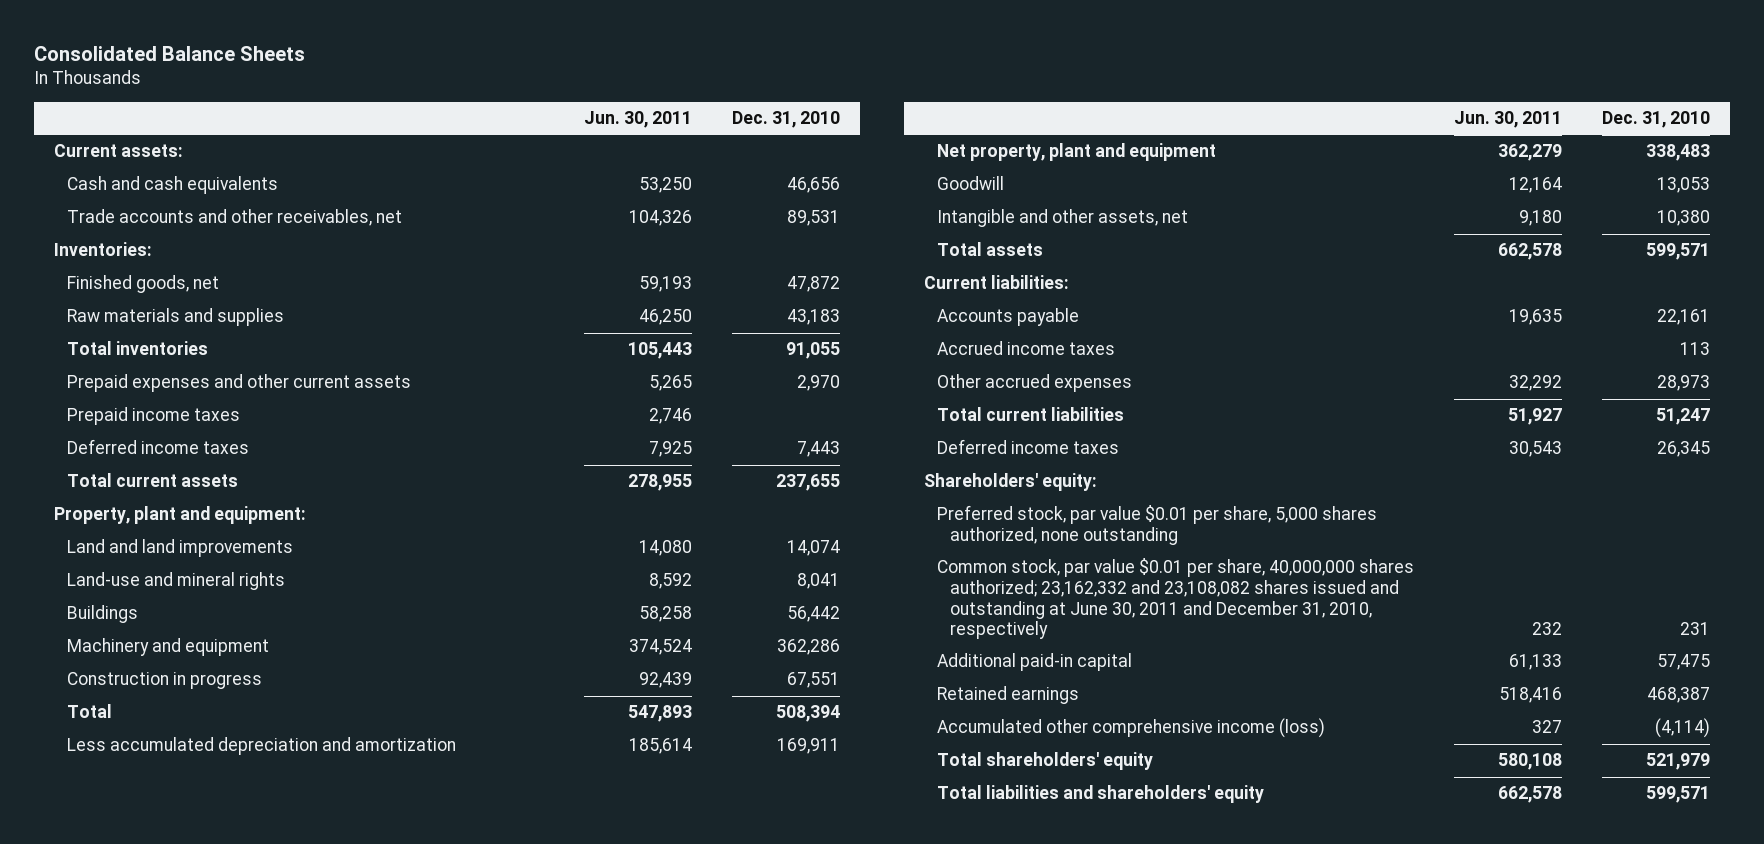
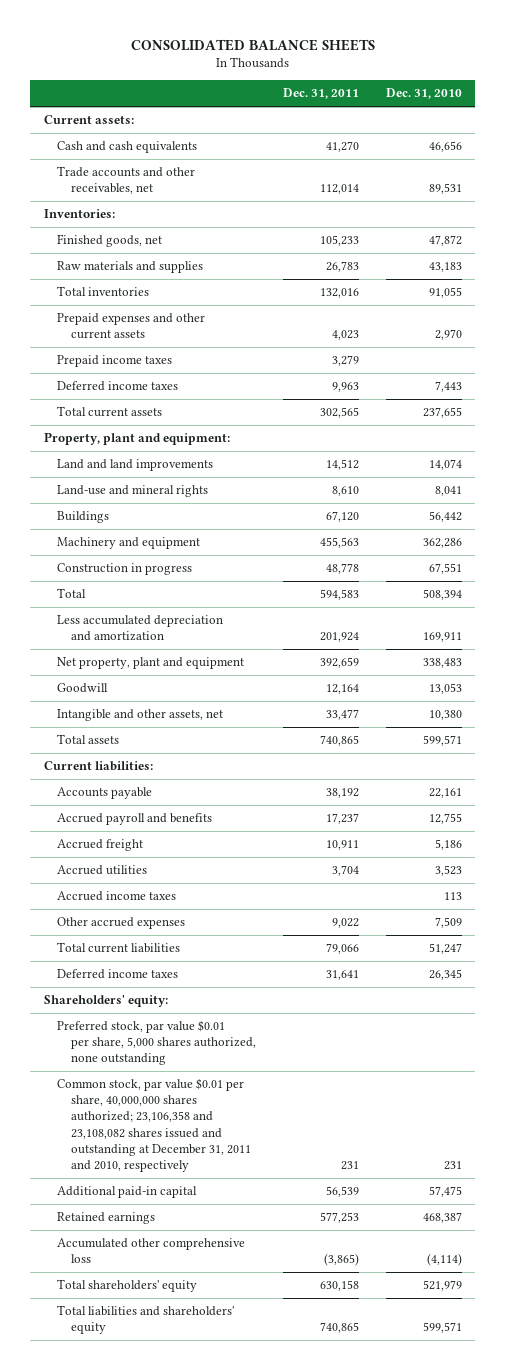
[33,45,305,61] Consolidated Balance Sheets -> [130,39,375,52] CONSOLIDATED BALANCE SHEETS
[583,111,692,129] Jun. 30, 2011 -> none
none -> [282,88,359,100] Dec. 31, 2011
none -> [57,813,213,826] Accrued payroll and benefits
none -> [57,839,144,852] Accrued freight
none -> [57,865,148,876] Accrued utilities
[1657,375,1711,392] 28,973 -> [434,917,462,929] 7,509
[937,558,1415,640] Common stock, par value $0.01 per share, 40,000,000 shares authorized; 23,162,332 and 23,108,082 shares issued and outstanding at June 30, 2011 and December 31, 2010, respectively -> [57,1078,252,1172] Common stock, par value $0.01 per share, 40,000,000 shares authorized; 23,106,358 and 23,108,082 shares issued and outstanding at December 31, 2011 and 2010, respectively
[937,718,1326,739] Accumulated other comprehensive income (loss) -> [57,1238,246,1264] Accumulated other comprehensive loss

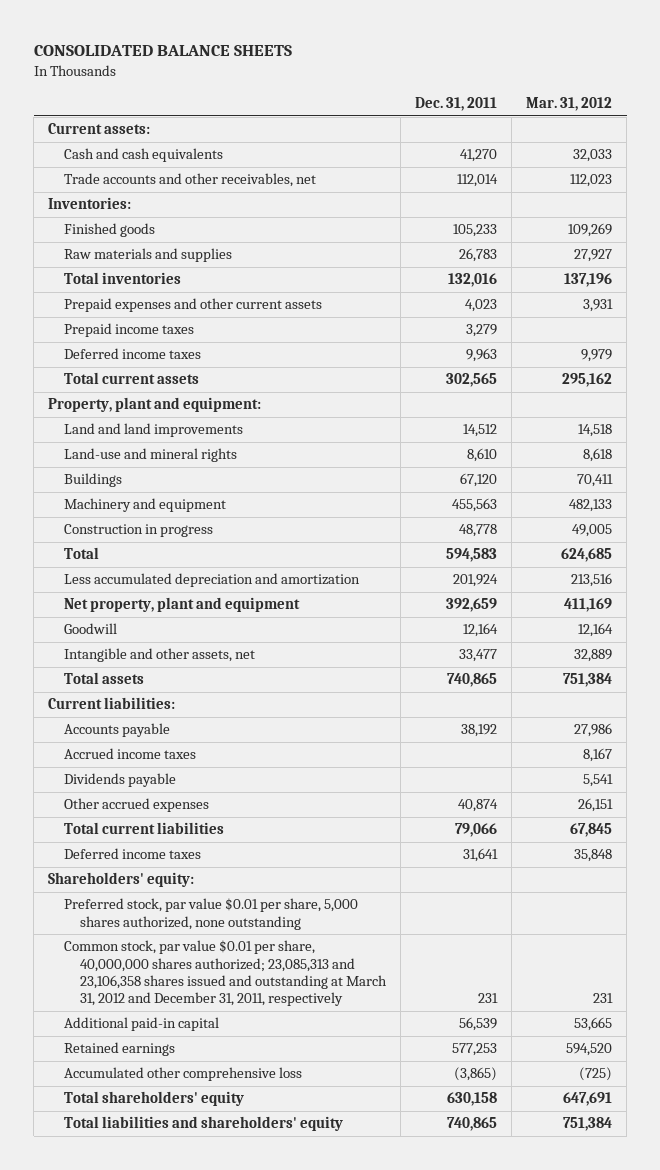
[385,88,462,100] Dec. 31, 2010 -> none
none -> [526,97,613,112] Mar. 31, 2012
[57,234,163,248] Finished goods, net -> [63,223,155,238] Finished goods
[57,813,213,826] Accrued payroll and benefits -> none
[57,839,144,852] Accrued freight -> none
[57,865,148,876] Accrued utilities -> none
none -> [63,773,176,788] Dividends payable
[331,918,359,929] 9,022 -> [457,799,498,813] 40,874
[57,1078,252,1172] Common stock, par value $0.01 per share, 40,000,000 shares authorized; 23,106,358 and 23,108,082 shares issued and outstanding at December 31, 2011 and 2010, respectively -> [63,940,387,1007] Common stock, par value $0.01 per share, 40,000,000 shares authorized; 23,085,313 and 23,106,358 shares issued and outstanding at March 31, 2012 and December 31, 2011, respectively

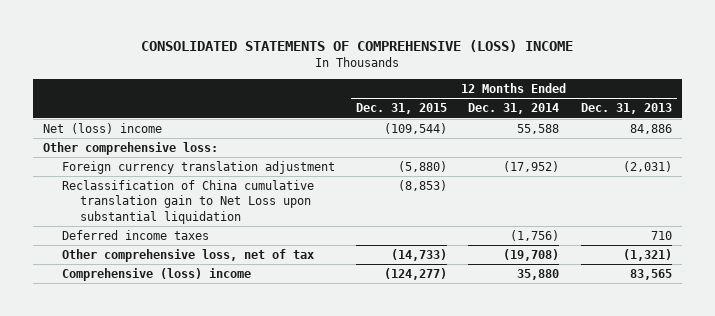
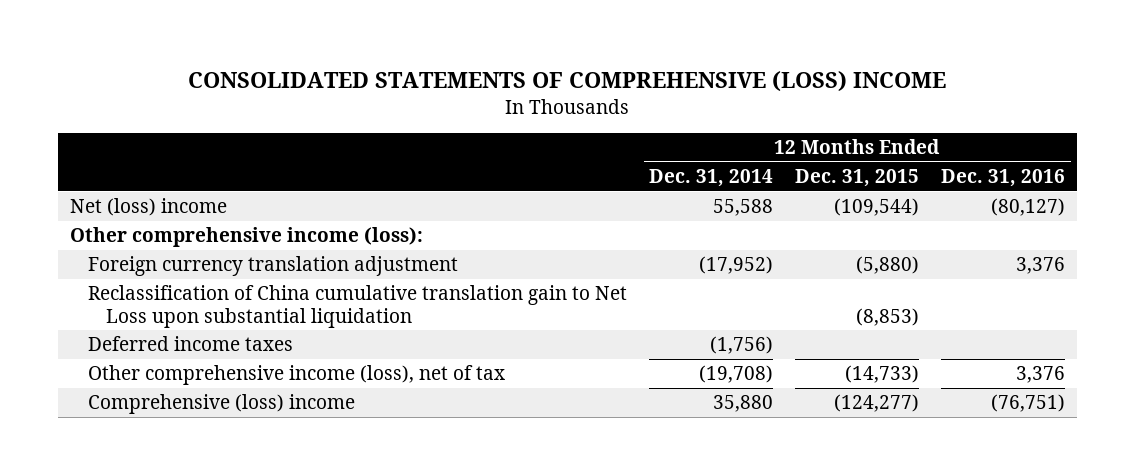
[580,103,672,115] Dec. 31, 2013 -> none
none -> [941,169,1066,188] Dec. 31, 2016
[43,141,219,155] Other comprehensive loss: -> [69,227,423,248] Other comprehensive income (loss):
[61,248,314,262] Other comprehensive loss, net of tax -> [87,365,505,386] Other comprehensive income (loss), net of tax

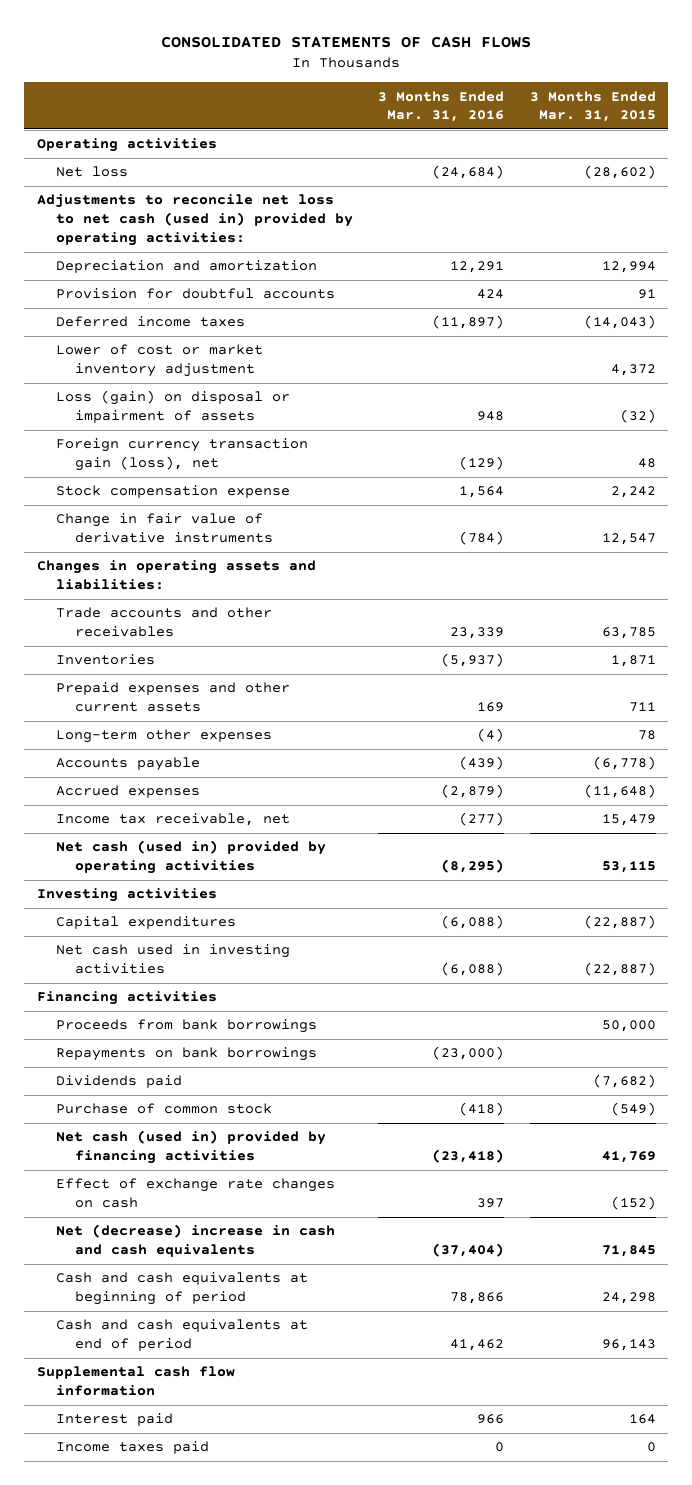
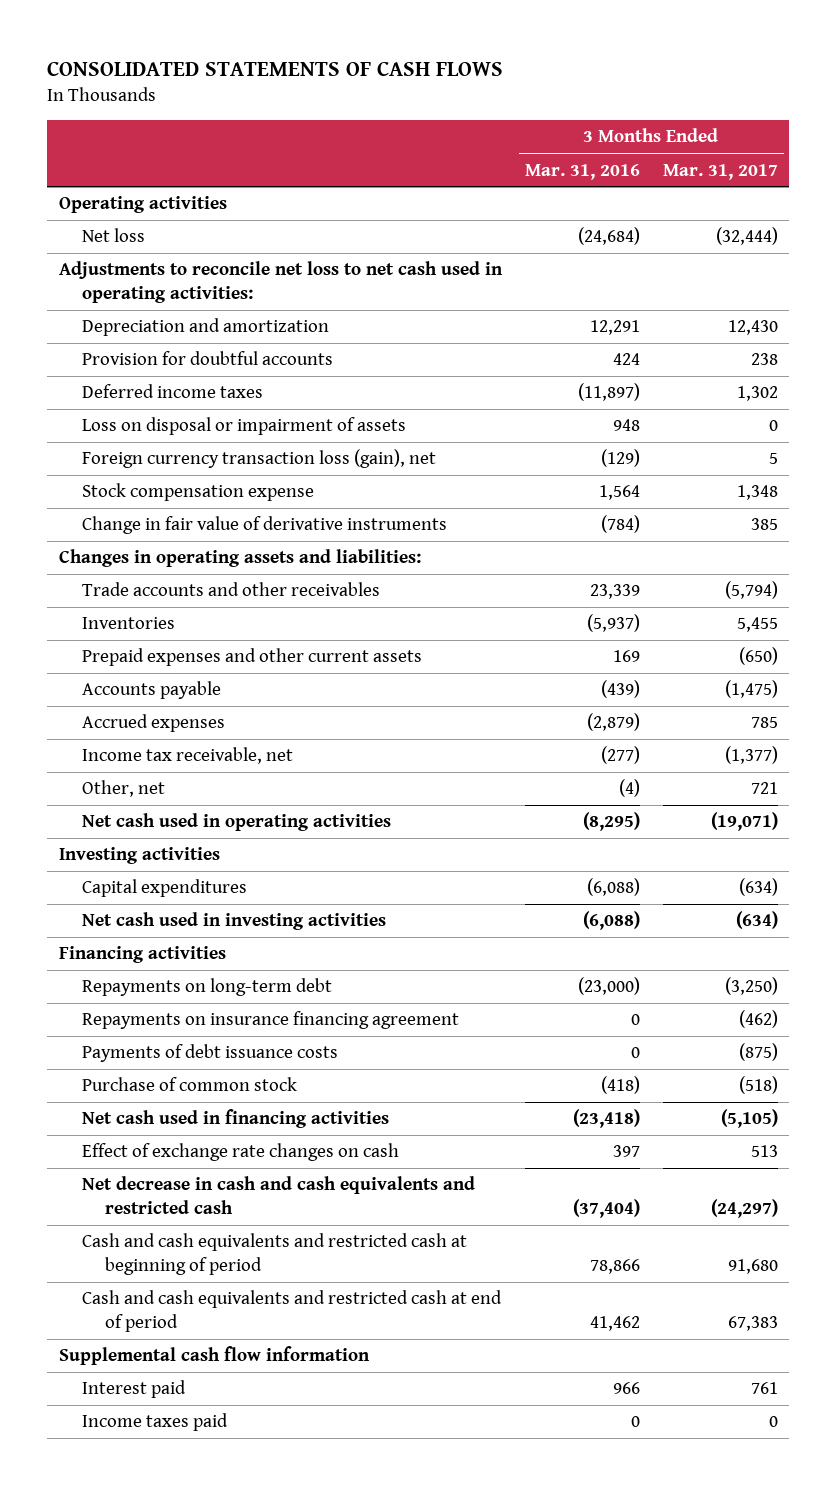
[529,90,656,123] 3 Months Ended Mar. 31, 2015 -> none
none -> [662,163,778,180] Mar. 31, 2017
[36,194,353,247] Adjustments to reconcile net loss to net cash (used in) provided by operating activities: -> [58,261,503,304] Adjustments to reconcile net loss to net cash used in operating activities:
[55,344,263,378] Lower of cost or market inventory adjustment -> none
[55,390,290,424] Loss (gain) on disposal or impairment of assets -> [81,417,406,436] Loss on disposal or impairment of assets
[55,438,308,472] Foreign currency transaction gain (loss), net -> [81,449,436,469] Foreign currency transaction loss (gain), net
[55,729,272,744] Long-term other expenses -> none
none -> [81,780,165,798] Other, net
[55,840,326,875] Net cash (used in) provided by operating activities -> [81,813,391,832] Net cash used in operating activities
[55,1019,317,1034] Proceeds from bank borrowings -> none
[55,1047,317,1062] Repayments on bank borrowings -> none
[55,1075,182,1089] Dividends paid -> none
none -> [81,978,332,997] Repayments on long-term debt
none -> [81,1011,459,1030] Repayments on insurance financing agreement
none -> [81,1044,338,1063] Payments of debt issuance costs
[55,1130,326,1165] Net cash (used in) provided by financing activities -> [81,1109,389,1129] Net cash used in financing activities
[55,1224,335,1258] Net (decrease) increase in cash and cash equivalents -> [81,1176,475,1215] Net decrease in cash and cash equivalents and restricted cash
[55,1272,308,1306] Cash and cash equivalents at beginning of period -> [81,1233,467,1276] Cash and cash equivalents and restricted cash at beginning of period
[55,1319,308,1352] Cash and cash equivalents at end of period -> [81,1290,502,1333] Cash and cash equivalents and restricted cash at end of period

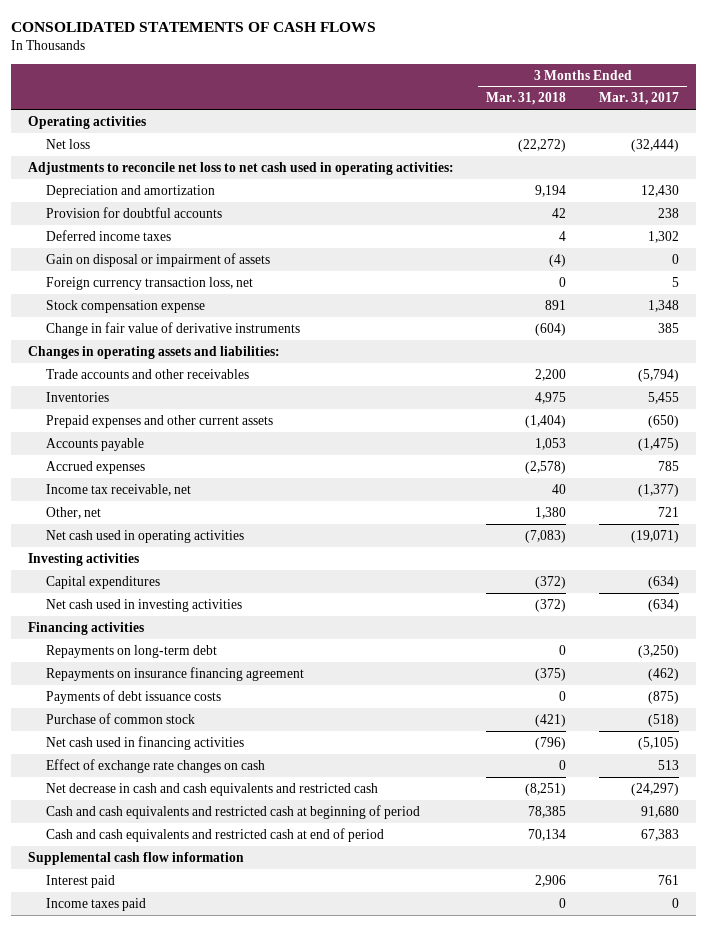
[524,163,640,180] Mar. 31, 2016 -> none
none -> [486,92,567,106] Mar. 31, 2018
[81,417,406,436] Loss on disposal or impairment of assets -> [45,252,270,267] Gain on disposal or impairment of assets
[81,449,436,469] Foreign currency transaction loss (gain), net -> [45,276,253,290] Foreign currency transaction loss, net

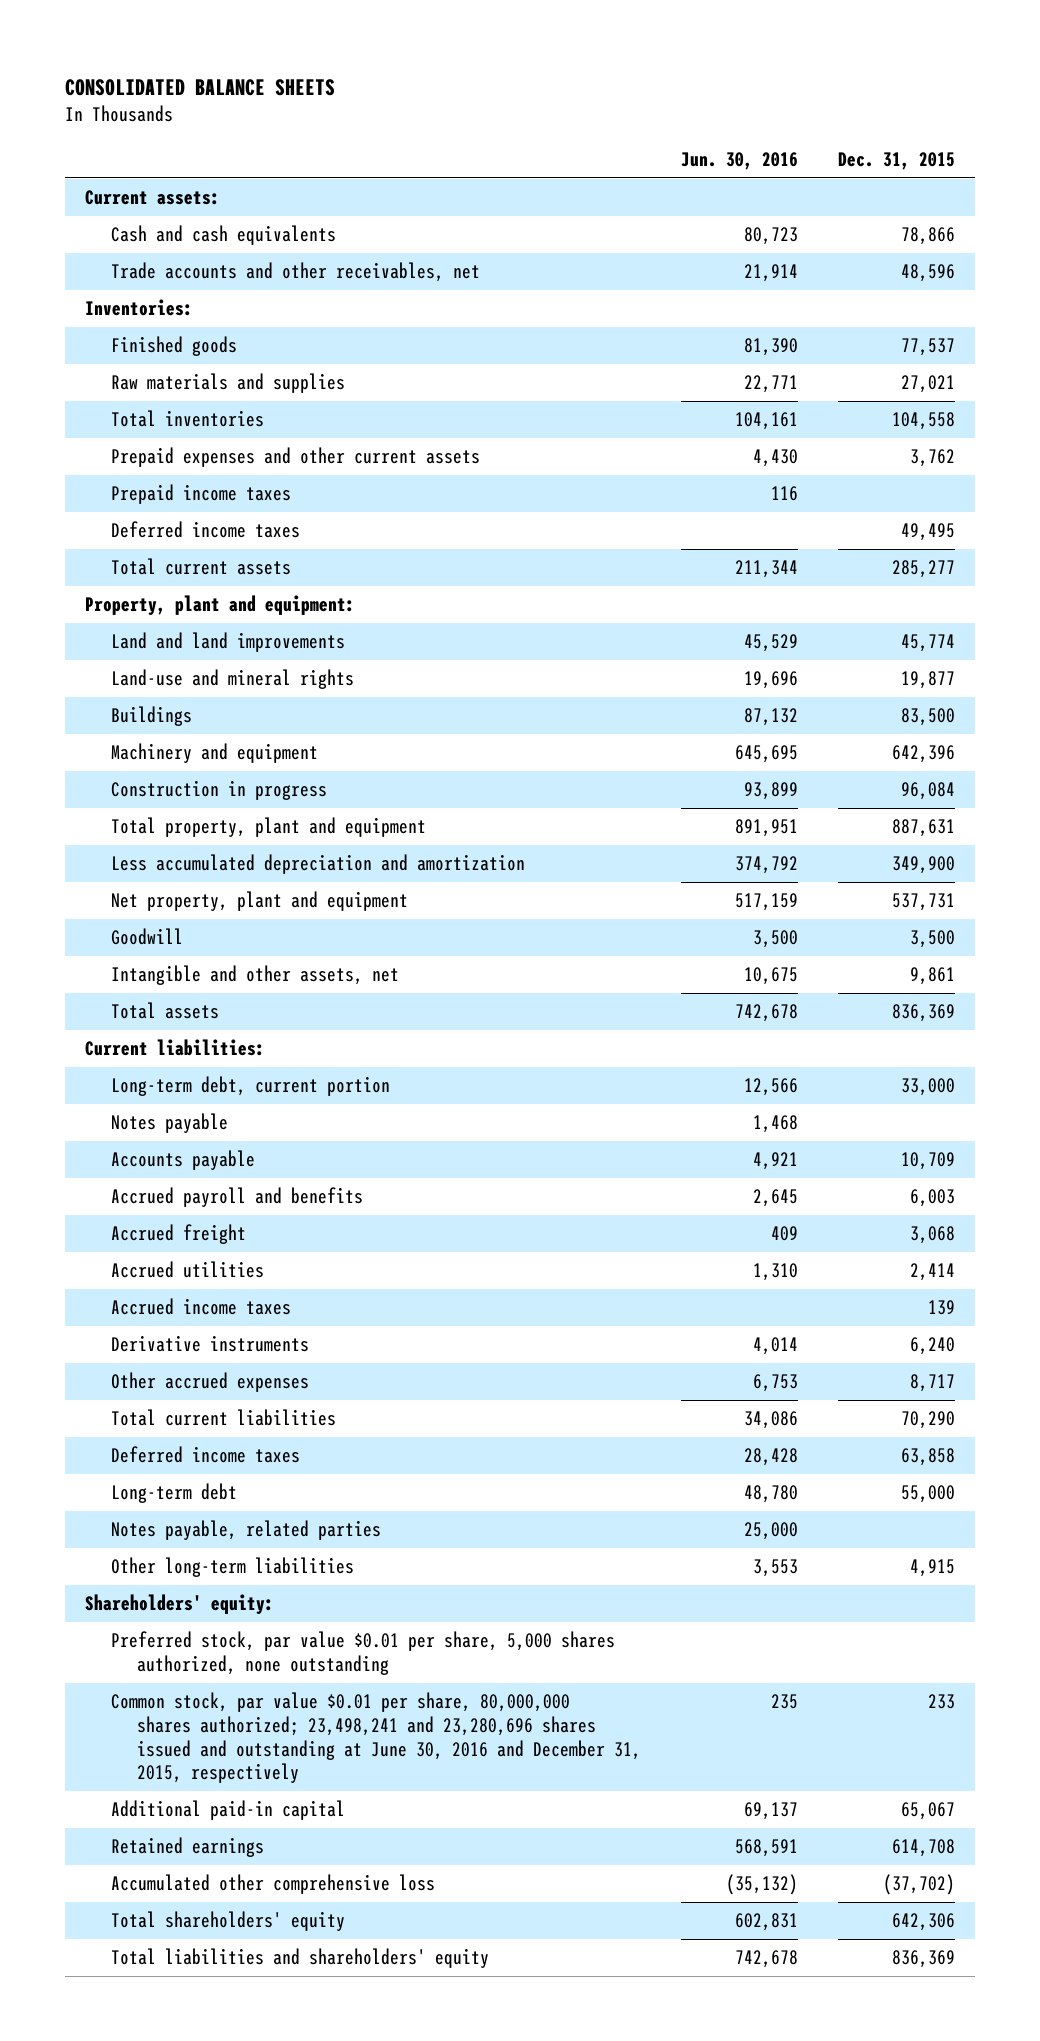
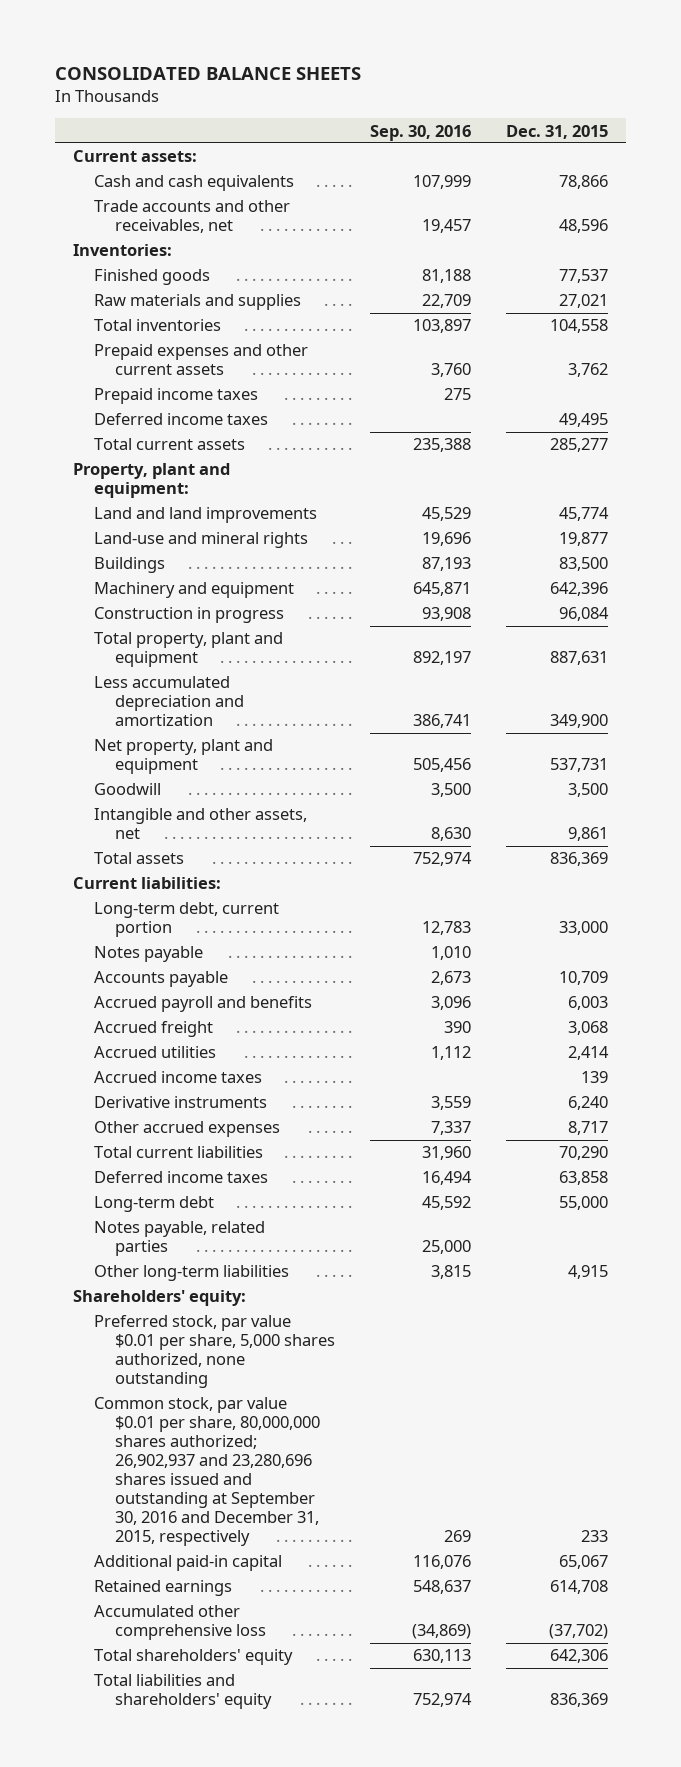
[681,151,799,170] Jun. 30, 2016 -> none
none -> [369,124,471,141] Sep. 30, 2016
[110,1692,642,1784] Common stock, par value $0.01 per share, 80,000,000 shares authorized; 23,498,241 and 23,280,696 shares issued and outstanding at June 30, 2016 and December 31, 2015, respectively -> [93,1397,320,1547] Common stock, par value $0.01 per share, 80,000,000 shares authorized; 26,902,937 and 23,280,696 shares issued and outstanding at September 30, 2016 and December 31, 2015, respectively

